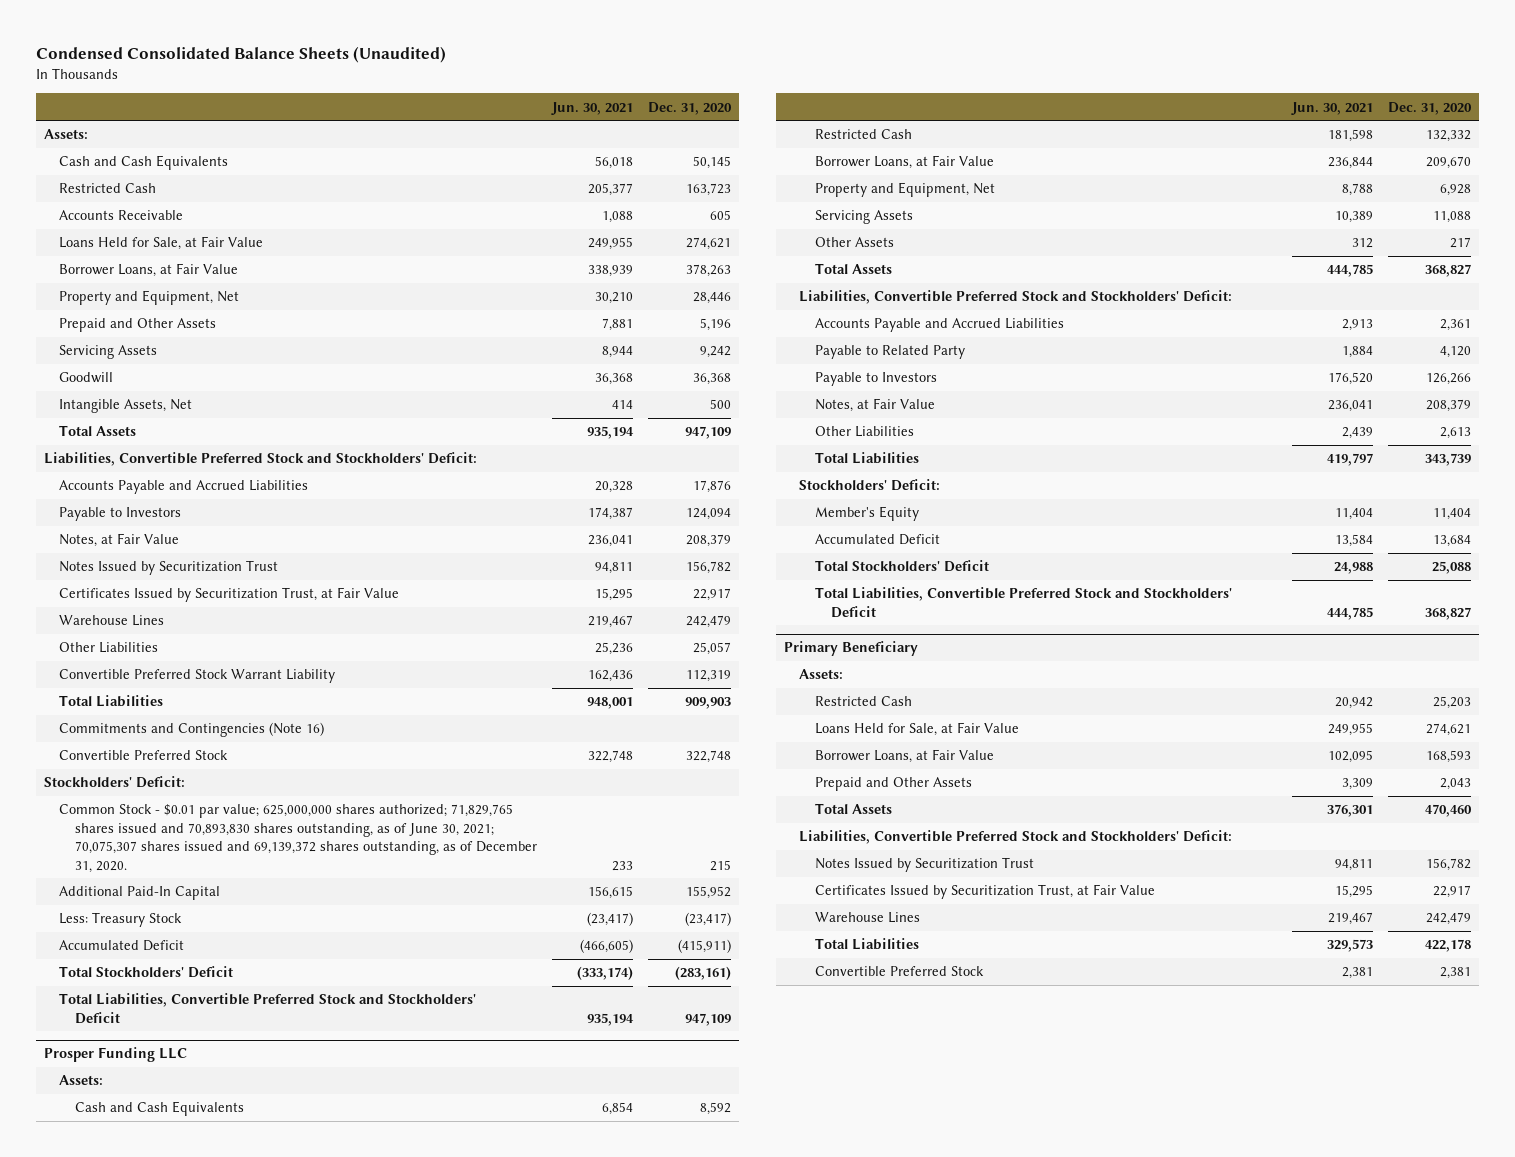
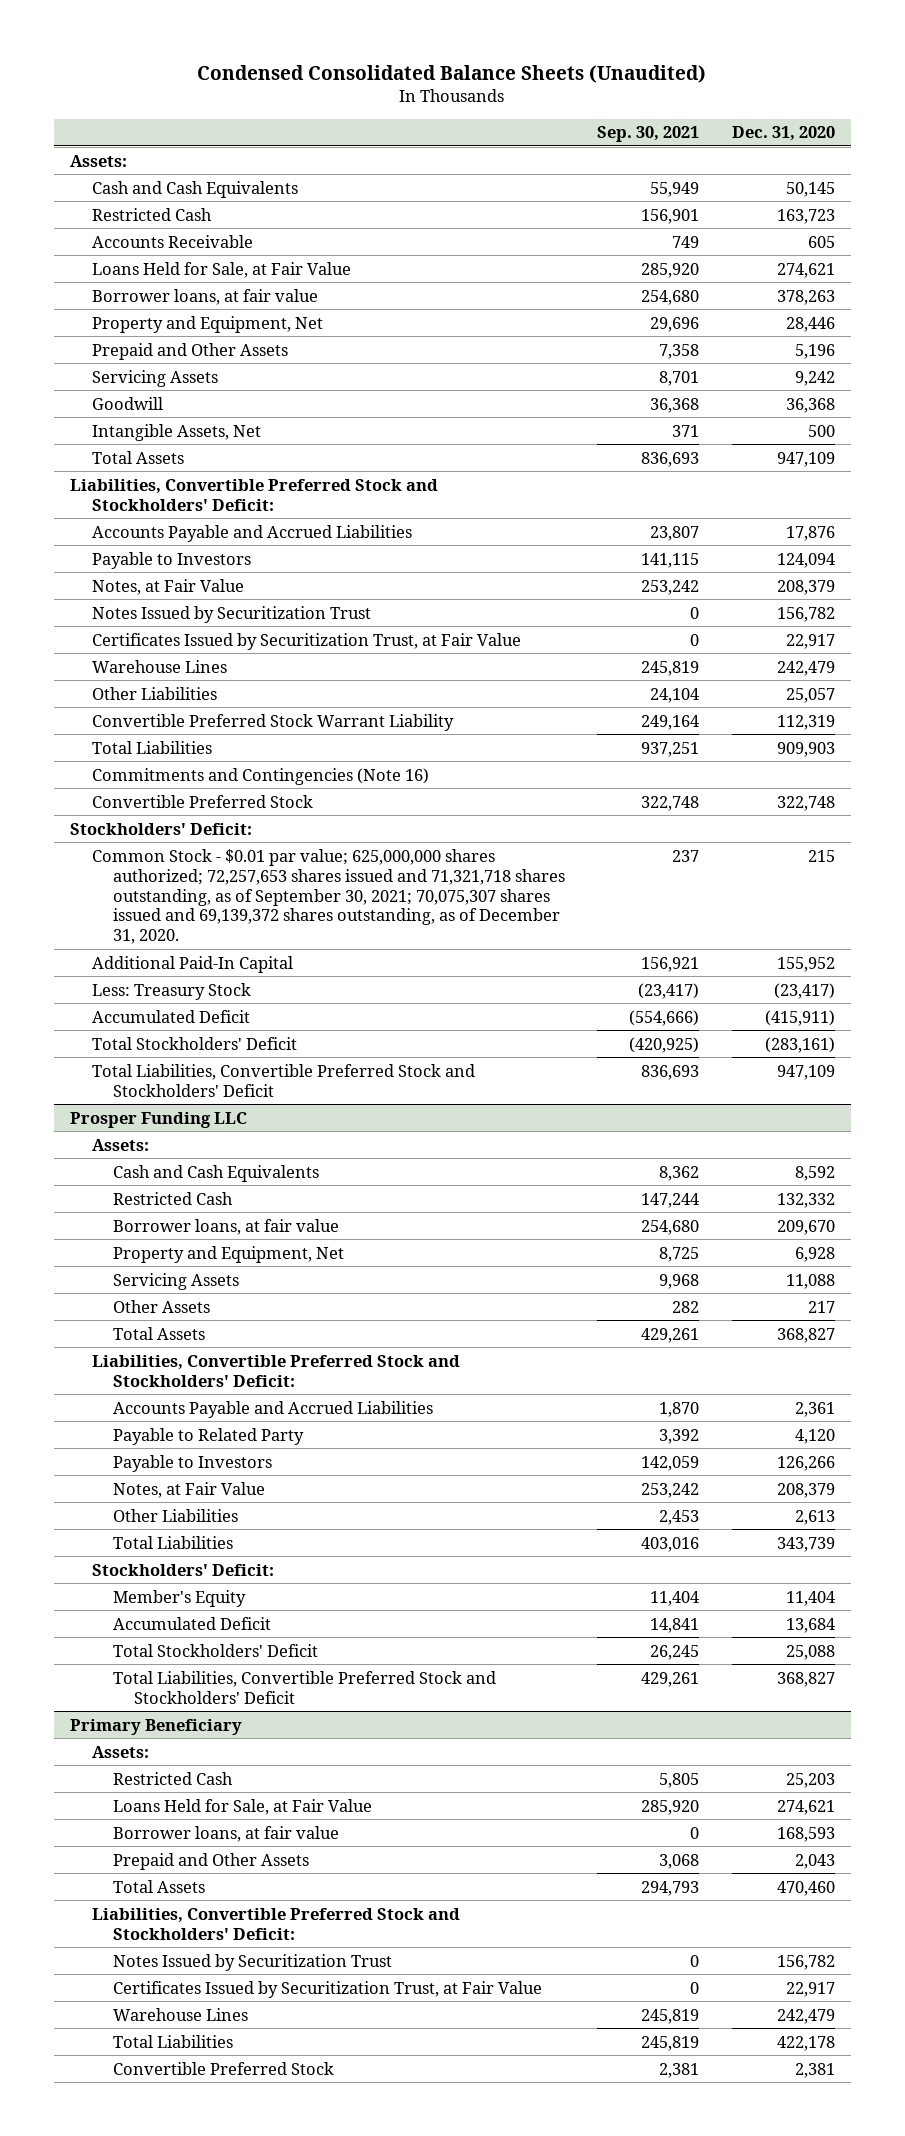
[551,101,634,115] Jun. 30, 2021 -> none
none -> [597,126,700,143] Sep. 30, 2021
[59,263,239,278] Borrower Loans, at Fair Value -> [91,288,318,305] Borrower loans, at fair value
[59,804,538,873] Common Stock - $0.01 par value; 625,000,000 shares authorized; 71,829,765 shares issued and 70,893,830 shares outstanding, as of June 30, 2021; 70,075,307 shares issued and 69,139,372 shares outstanding, as of December 31, 2020. -> [91,848,565,945] Common Stock - $0.01 par value; 625,000,000 shares authorized; 72,257,653 shares issued and 71,321,718 shares outstanding, as of September 30, 2021; 70,075,307 shares issued and 69,139,372 shares outstanding, as of December 31, 2020.
[814,155,994,170] Borrower Loans, at Fair Value -> [112,1218,339,1235] Borrower loans, at fair value
[814,749,994,764] Borrower Loans, at Fair Value -> [112,1825,339,1842] Borrower loans, at fair value

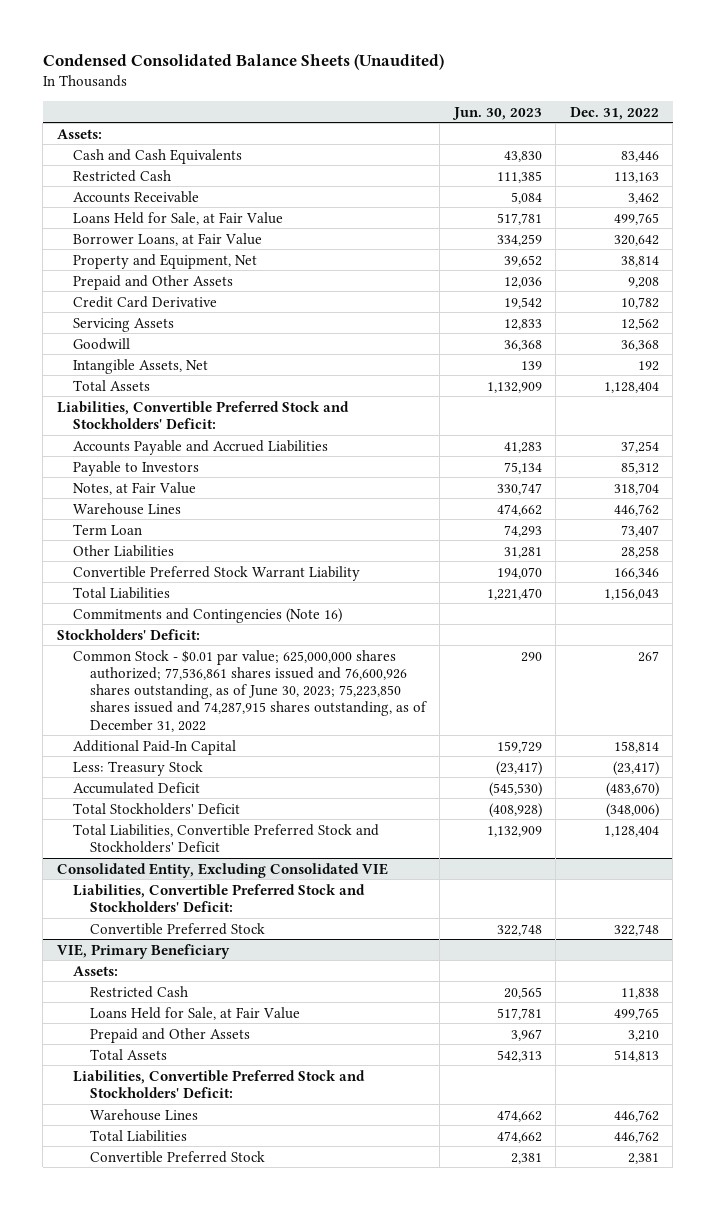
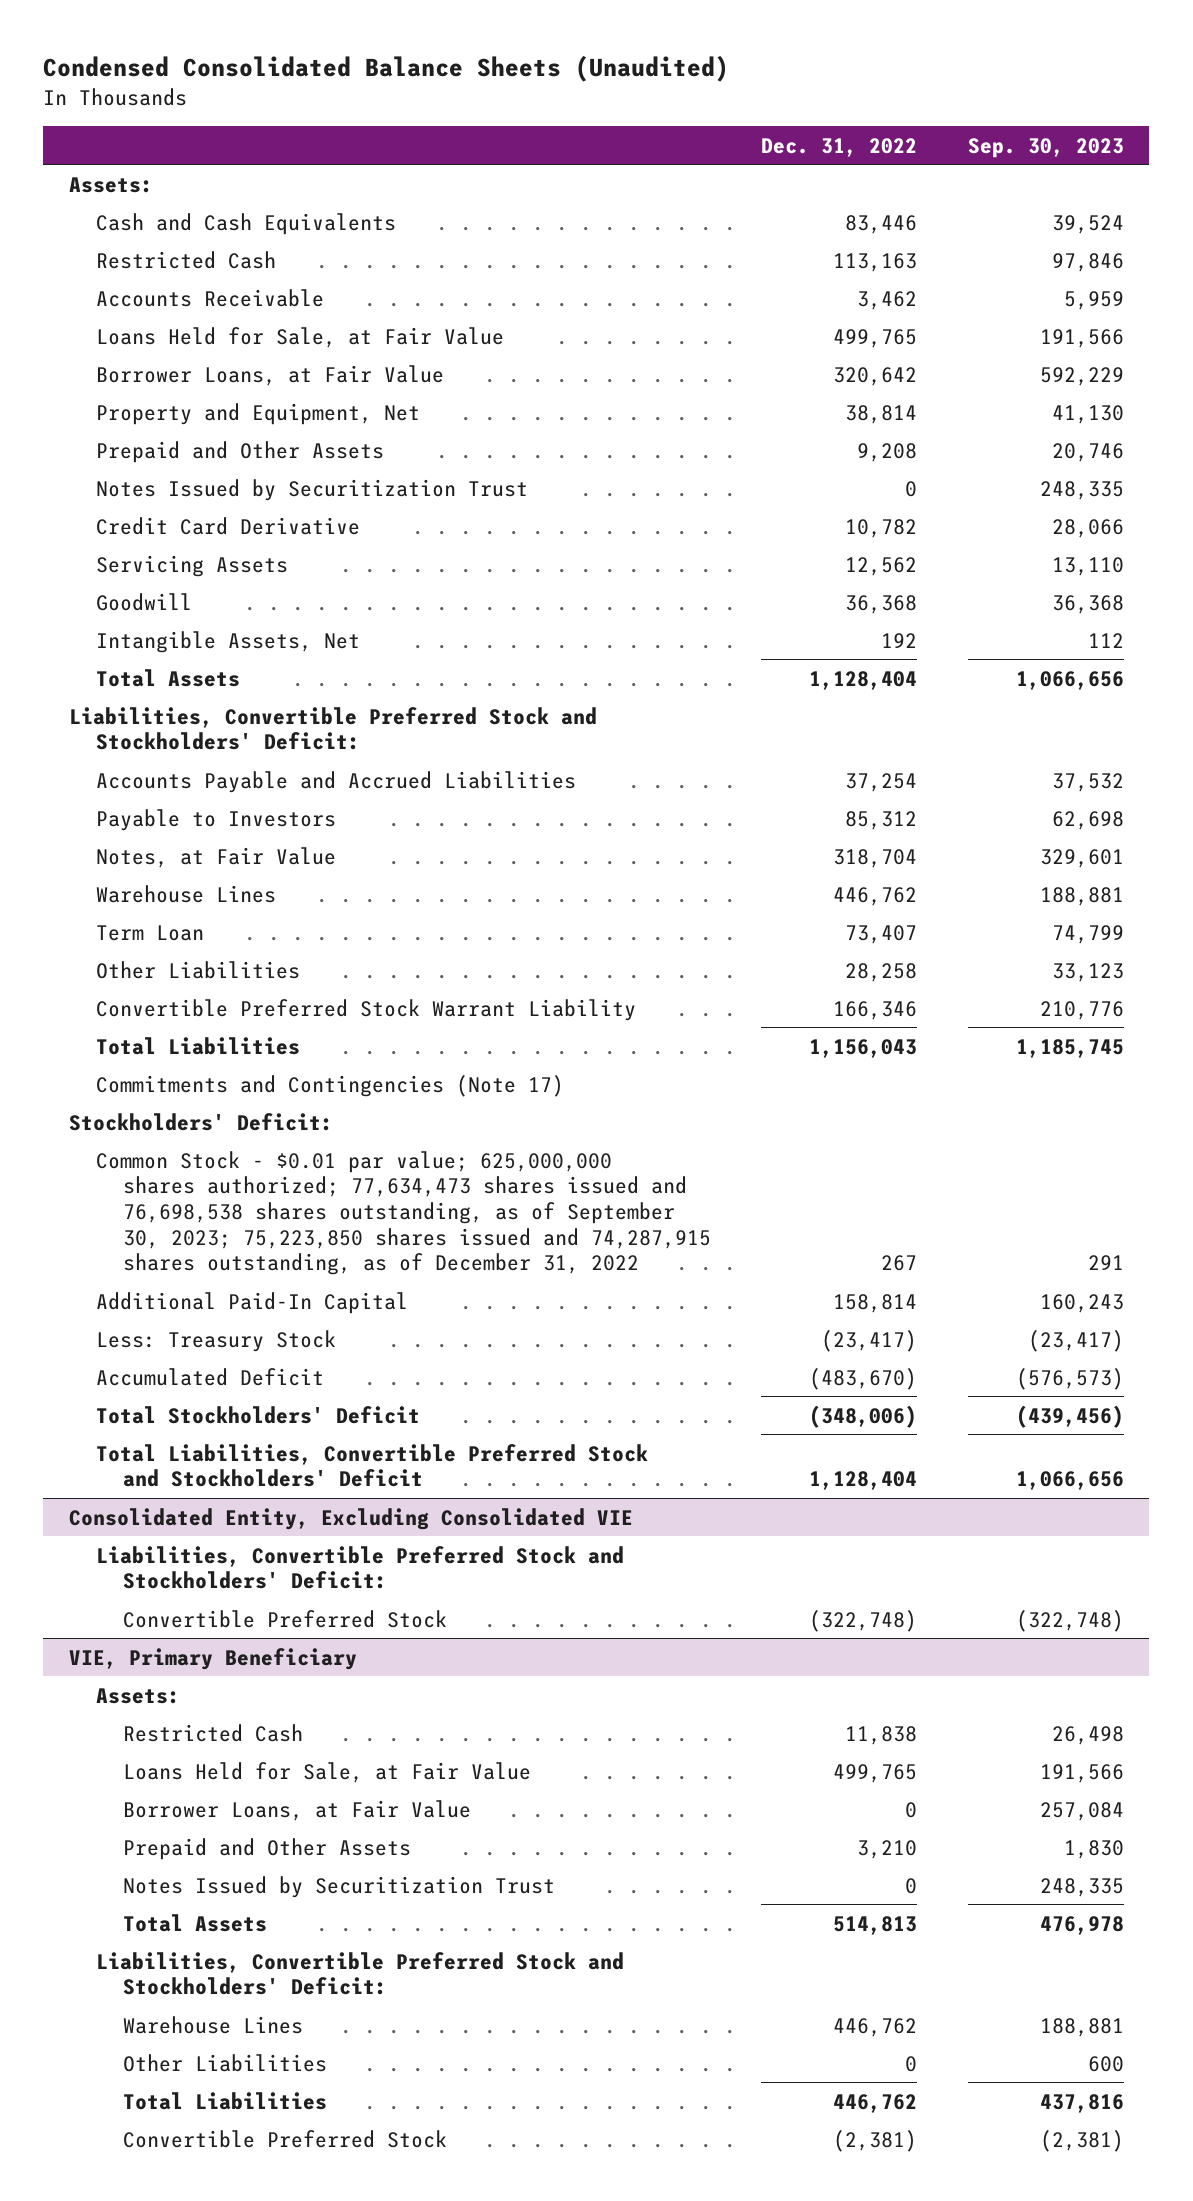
[451,106,542,120] Jun. 30, 2023 -> none
none -> [968,137,1125,158] Sep. 30, 2023
none -> [95,478,528,501] Notes Issued by Securitization Trust
[73,607,343,623] Commitments and Contingencies (Note 16) -> [95,1074,564,1097] Commitments and Contingencies (Note 17)
[73,649,427,732] Common Stock - $0.01 par value; 625,000,000 shares authorized; 77,536,861 shares issued and 76,600,926 shares outstanding, as of June 30, 2023; 75,223,850 shares issued and 74,287,915 shares outstanding, as of December 31, 2022 -> [95,1150,711,1276] Common Stock - $0.01 par value; 625,000,000 shares authorized; 77,634,473 shares issued and 76,698,538 shares outstanding, as of September 30, 2023; 75,223,850 shares issued and 74,287,915 shares outstanding, as of December 31, 2022
[613,923,659,936] 322,748 -> [809,1609,918,1632] (322,748)
none -> [122,1799,471,1821] Borrower Loans, at Fair Value
none -> [122,1875,555,1898] Notes Issued by Securitization Trust
none -> [122,2053,327,2072] Other Liabilities
[627,1152,659,1164] 2,381 -> [833,2129,918,2152] (2,381)

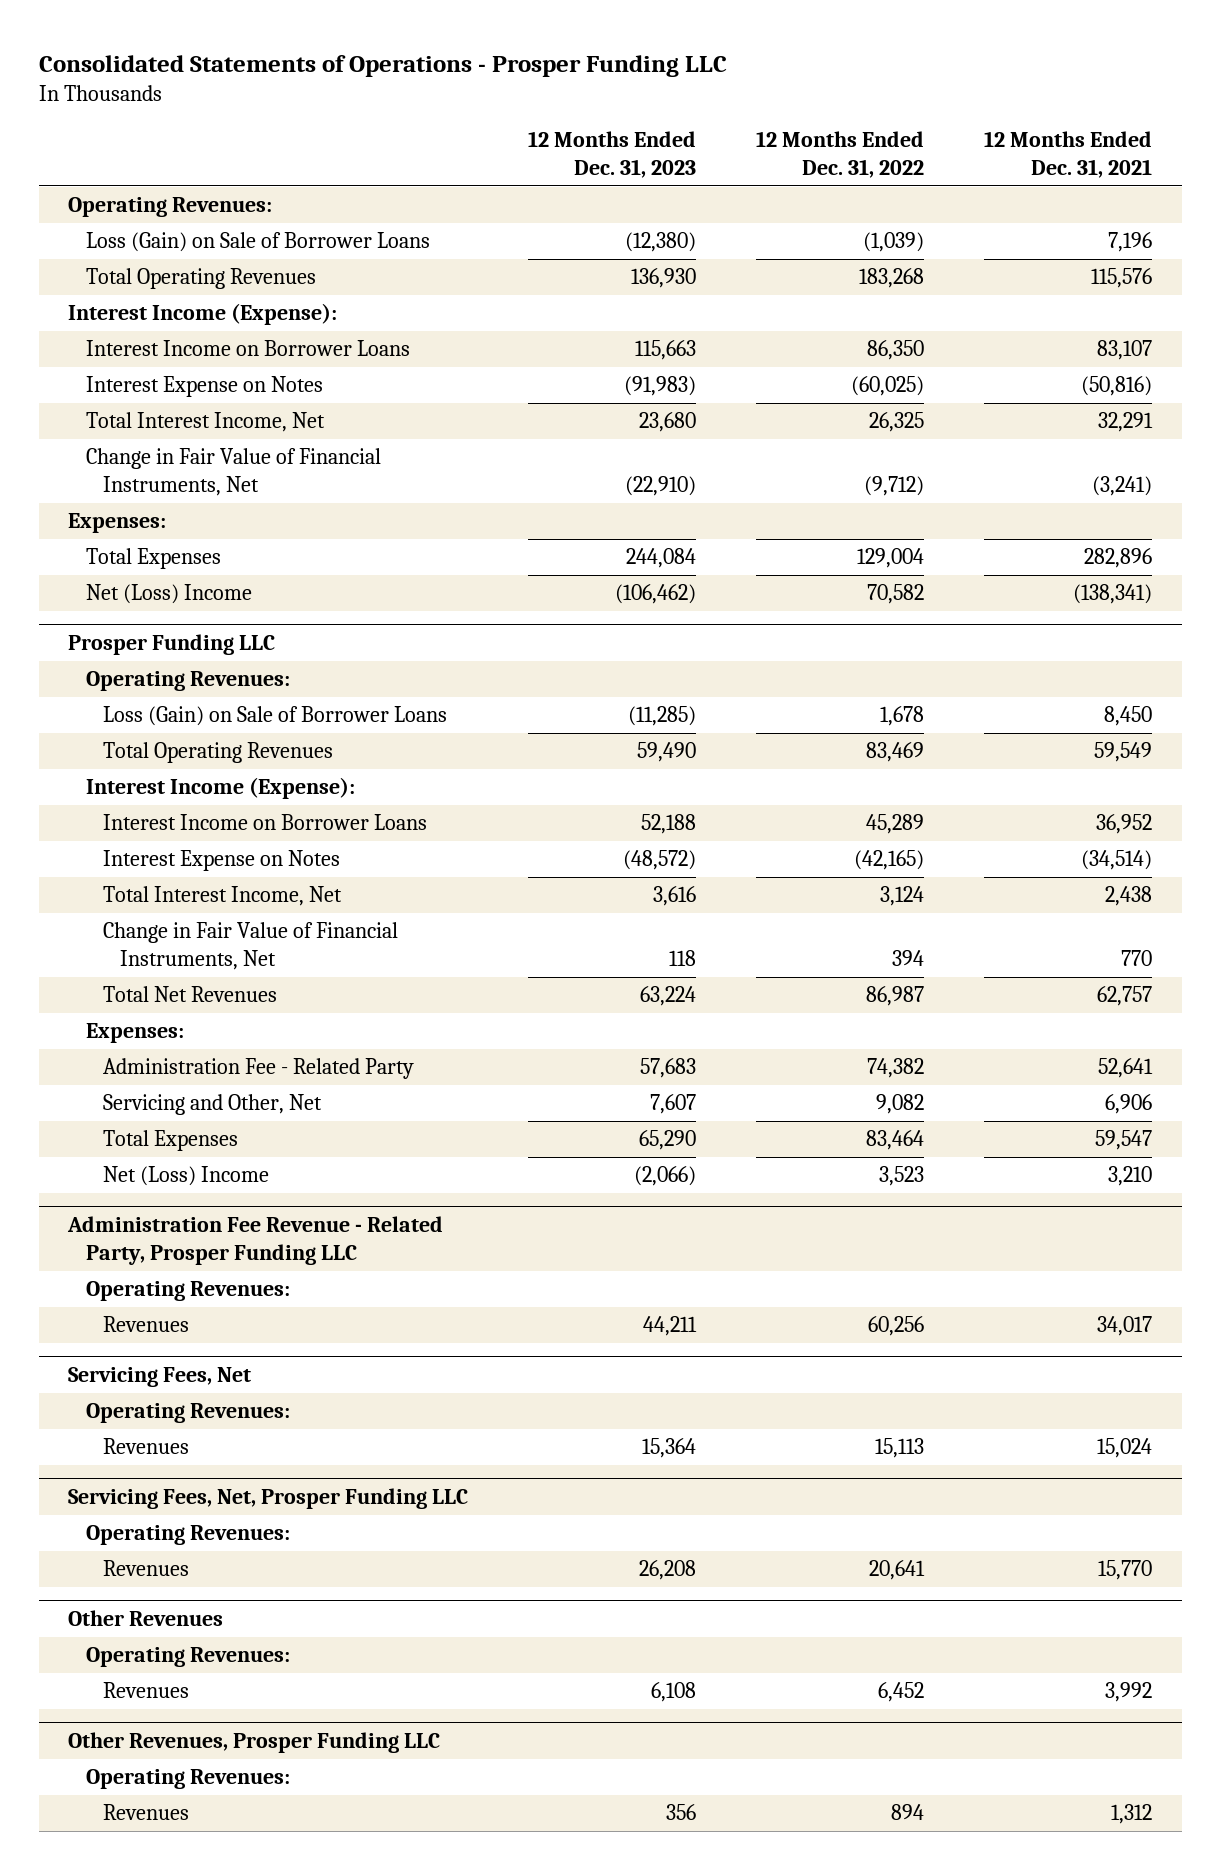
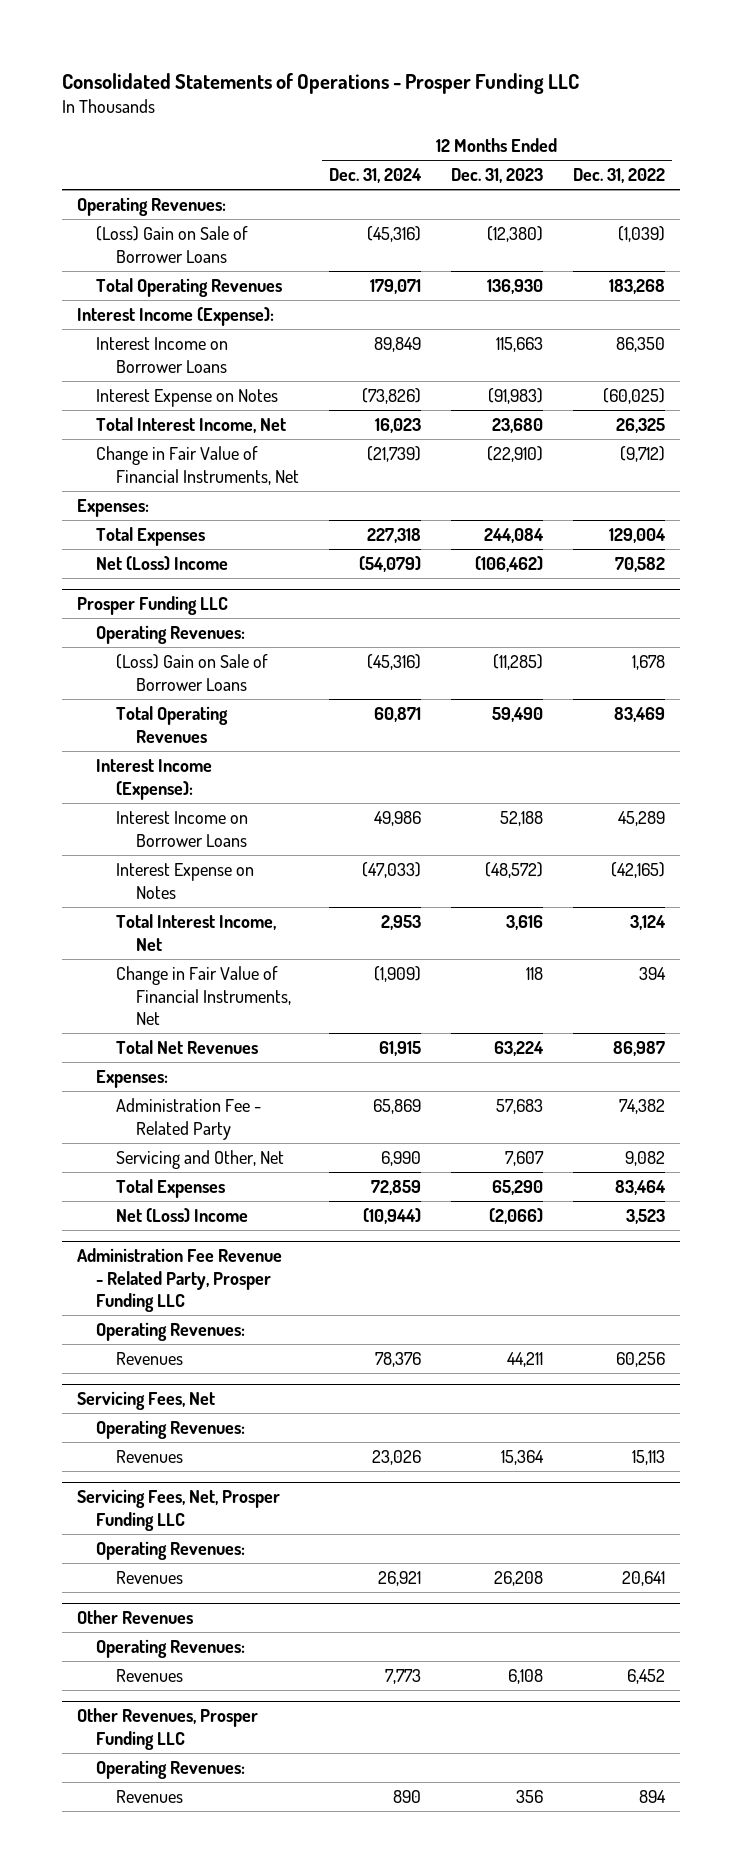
[983,131,1152,179] 12 Months Ended Dec. 31, 2021 -> none
none -> [329,168,423,184] Dec. 31, 2024
[85,232,430,253] Loss (Gain) on Sale of Borrower Loans -> [96,226,249,263] (Loss) Gain on Sale of Borrower Loans
[103,706,448,727] Loss (Gain) on Sale of Borrower Loans -> [116,654,269,691] (Loss) Gain on Sale of Borrower Loans

